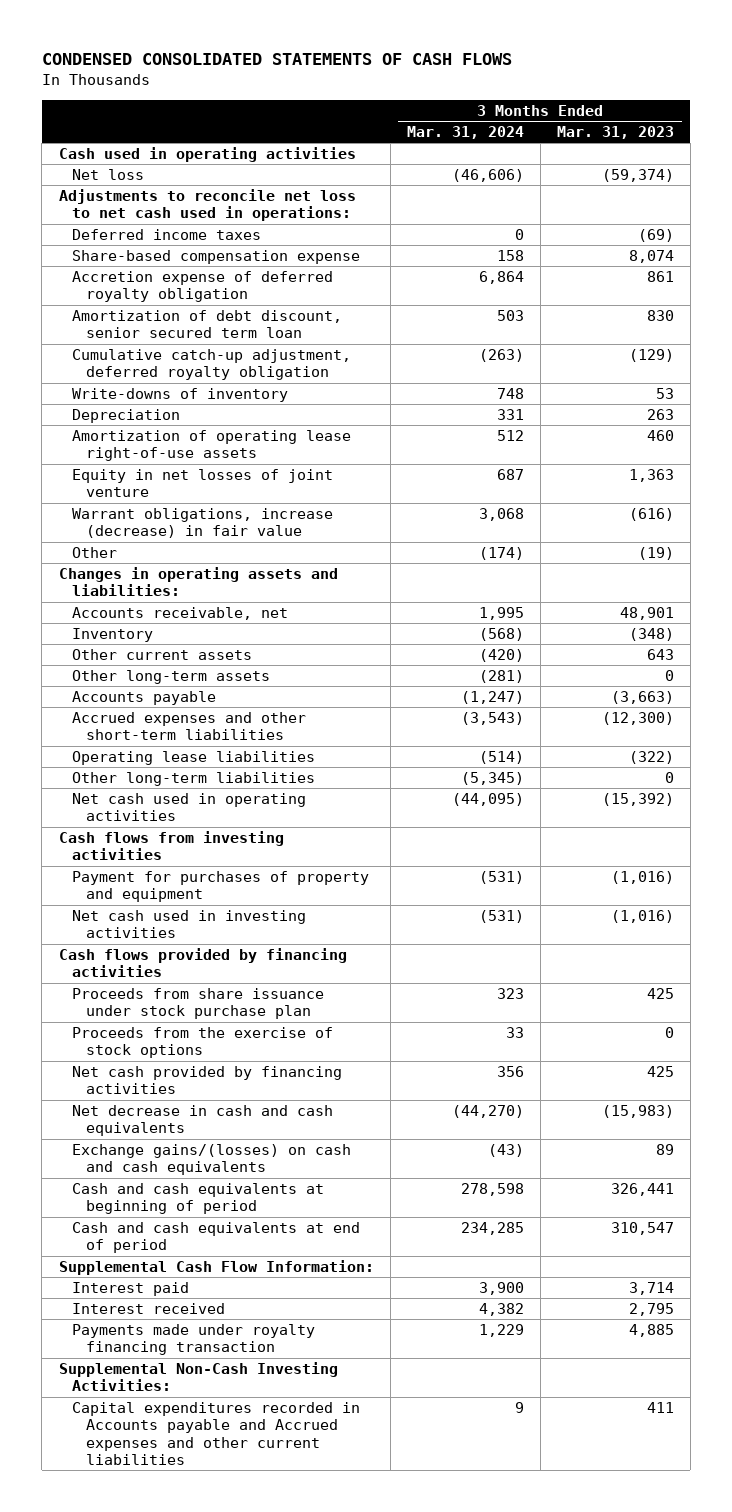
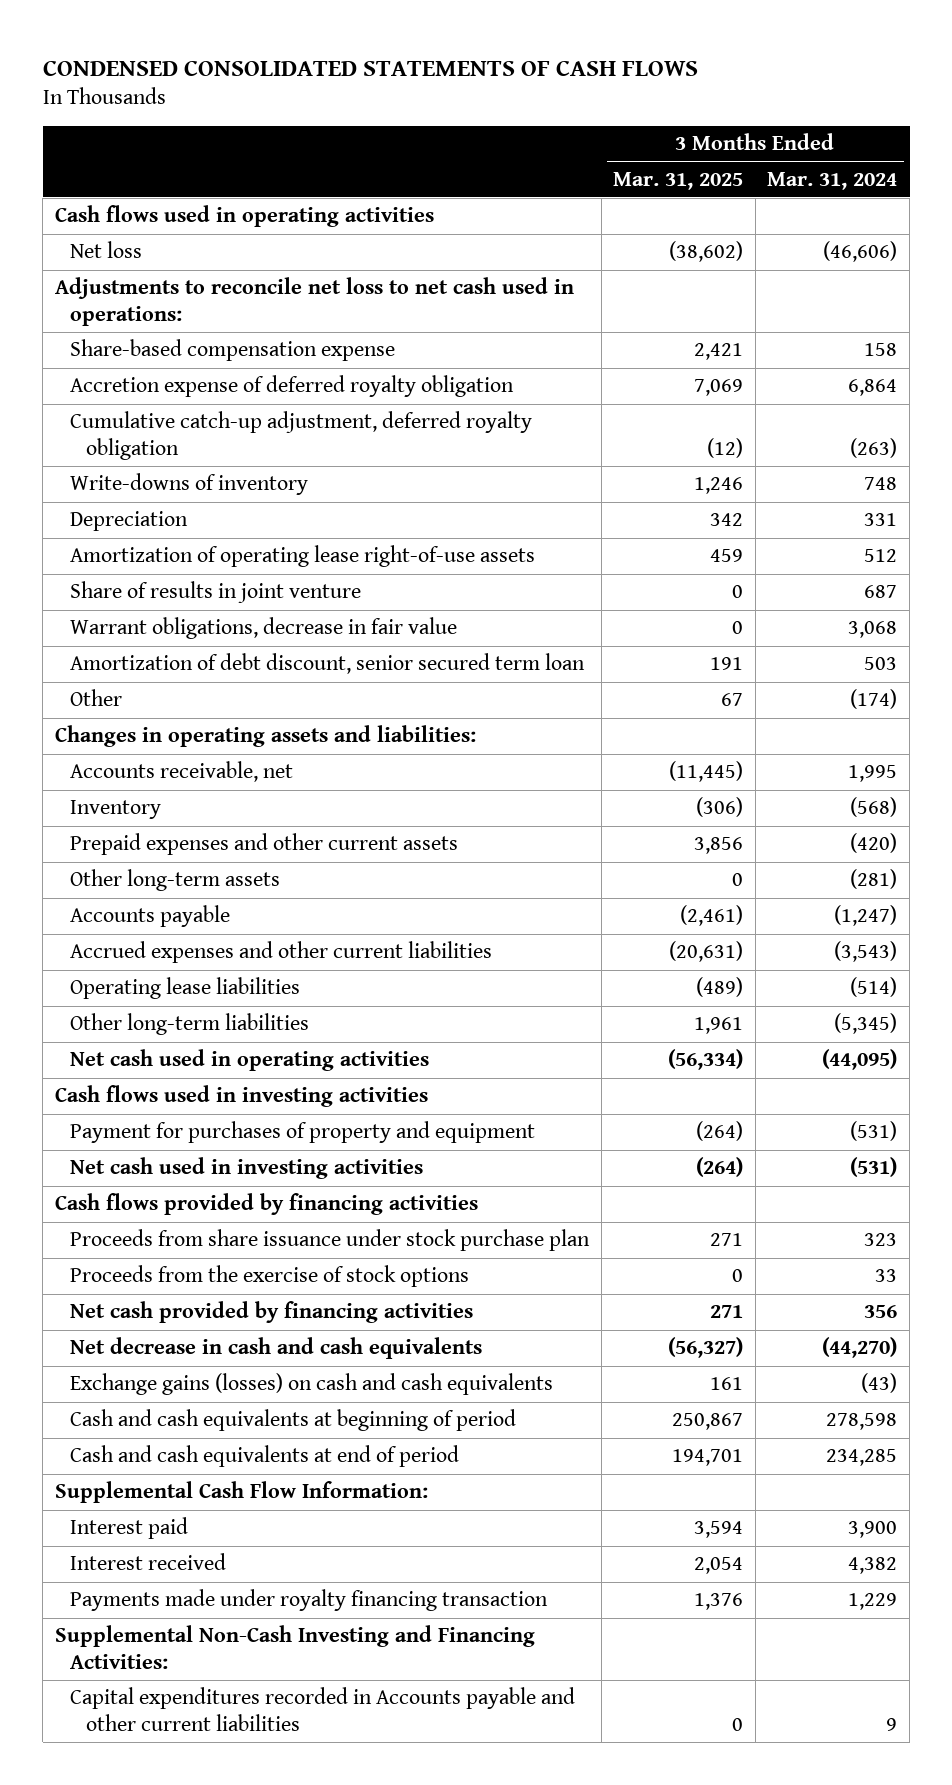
[556,126,674,140] Mar. 31, 2023 -> none
none -> [613,171,744,190] Mar. 31, 2025
[58,147,356,163] Cash used in operating activities -> [54,205,434,228] Cash flows used in operating activities
[72,229,262,241] Deferred income taxes -> none
[72,469,334,498] Equity in net losses of joint venture -> [70,581,362,604] Share of results in joint venture
[72,508,334,539] Warrant obligations, increase (decrease) in fair value -> [70,617,458,640] Warrant obligations, decrease in fair value
[72,310,343,339] Amortization of debt discount, senior secured term loan -> [70,653,586,675] Amortization of debt discount, senior secured term loan
[72,649,253,661] Other current assets -> [70,833,459,856] Prepaid expenses and other current assets
[72,712,307,741] Accrued expenses and other short-term liabilities -> [70,941,493,964] Accrued expenses and other current liabilities
[58,831,284,861] Cash flows from investing activities -> [54,1085,428,1108] Cash flows used in investing activities
[72,1144,352,1176] Exchange gains/(losses) on cash and cash equivalents -> [70,1373,554,1396] Exchange gains (losses) on cash and cash equivalents
[58,1362,338,1392] Supplemental Non-Cash Investing Activities: -> [54,1625,535,1669] Supplemental Non-Cash Investing and Financing Activities:
[72,1402,361,1466] Capital expenditures recorded in Accounts payable and Accrued expenses and other current liabilities -> [70,1687,576,1731] Capital expenditures recorded in Accounts payable and other current liabilities

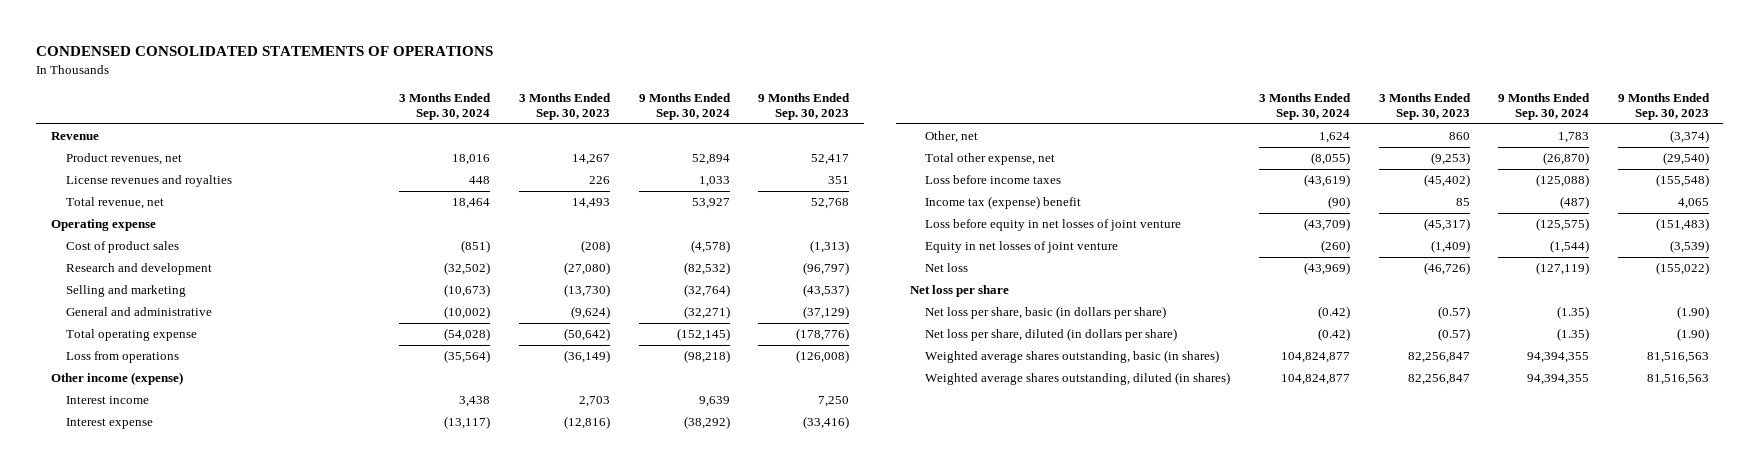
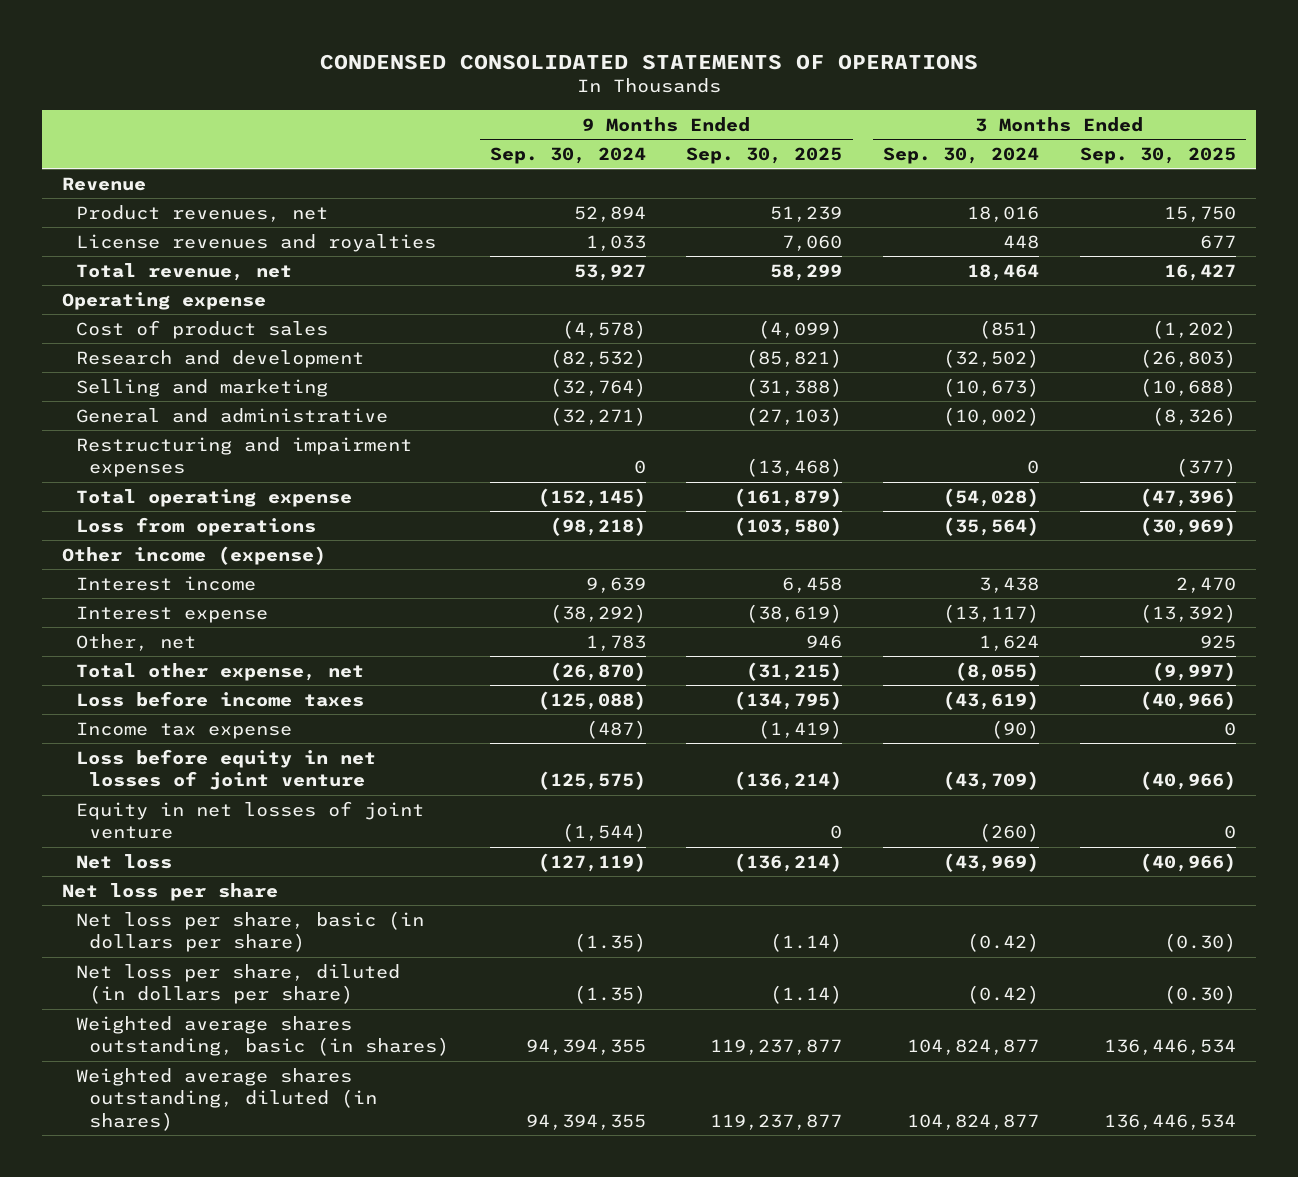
[519,92,612,121] 3 Months Ended Sep. 30, 2023 -> none
[758,92,851,121] 9 Months Ended Sep. 30, 2023 -> none
none -> [686,146,843,164] Sep. 30, 2025
none -> [1079,146,1236,164] Sep. 30, 2025
none -> [75,436,412,478] Restructuring and impairment expenses
[925,195,1082,209] Income tax (expense) benefit -> [75,721,292,739] Income tax expense

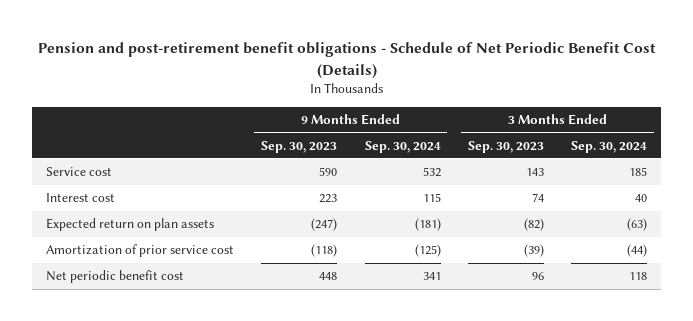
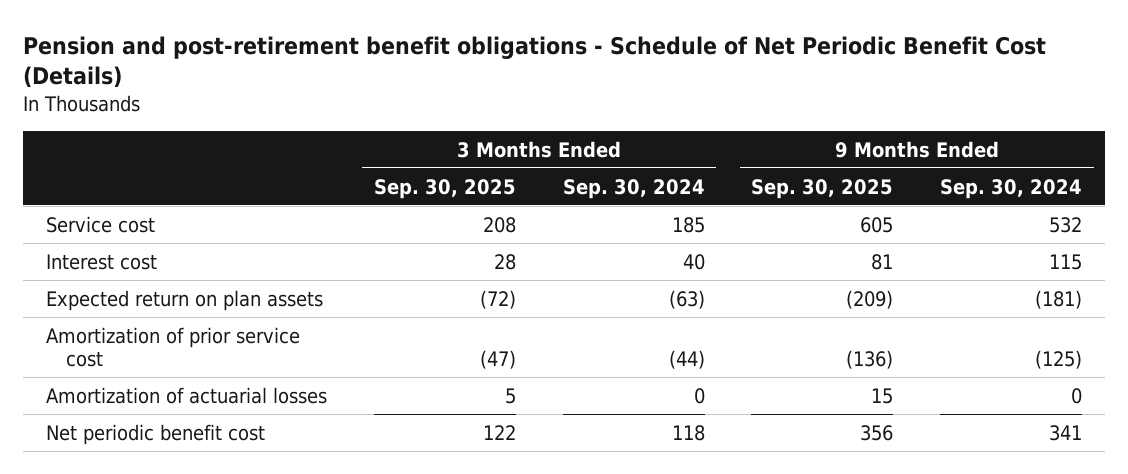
[261,140,338,153] Sep. 30, 2023 -> none
[467,140,544,153] Sep. 30, 2023 -> none
none -> [374,178,517,199] Sep. 30, 2025
none -> [751,178,894,199] Sep. 30, 2025
none -> [46,386,328,404] Amortization of actuarial losses

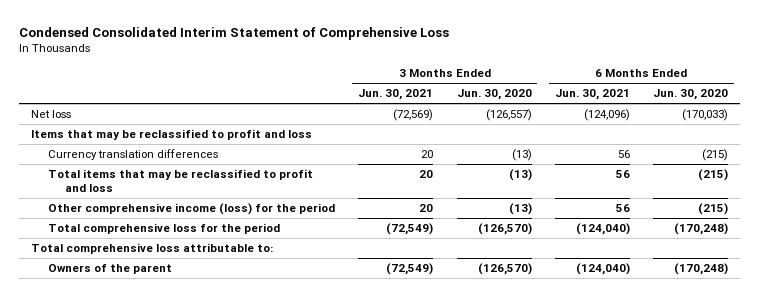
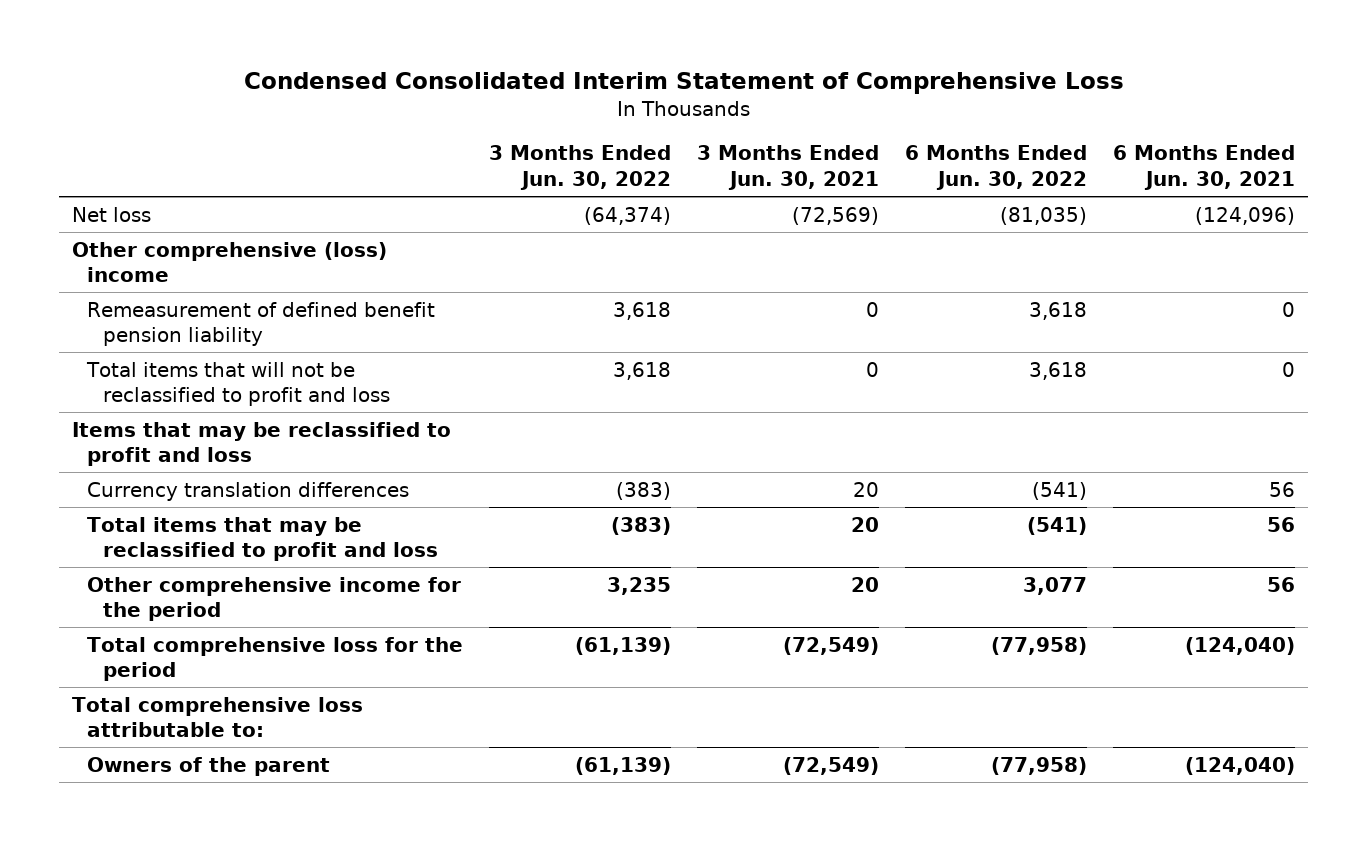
[456,89,532,101] Jun. 30, 2020 -> none
[653,89,729,101] Jun. 30, 2020 -> none
none -> [489,145,672,191] 3 Months Ended Jun. 30, 2022
none -> [905,145,1088,191] 6 Months Ended Jun. 30, 2022
none -> [71,241,387,283] Other comprehensive (loss) income
none -> [87,301,436,347] Remeasurement of defined benefit pension liability
none -> [86,361,391,407] Total items that will not be reclassified to profit and loss
[47,203,335,216] Other comprehensive income (loss) for the period -> [87,576,462,622] Other comprehensive income for the period

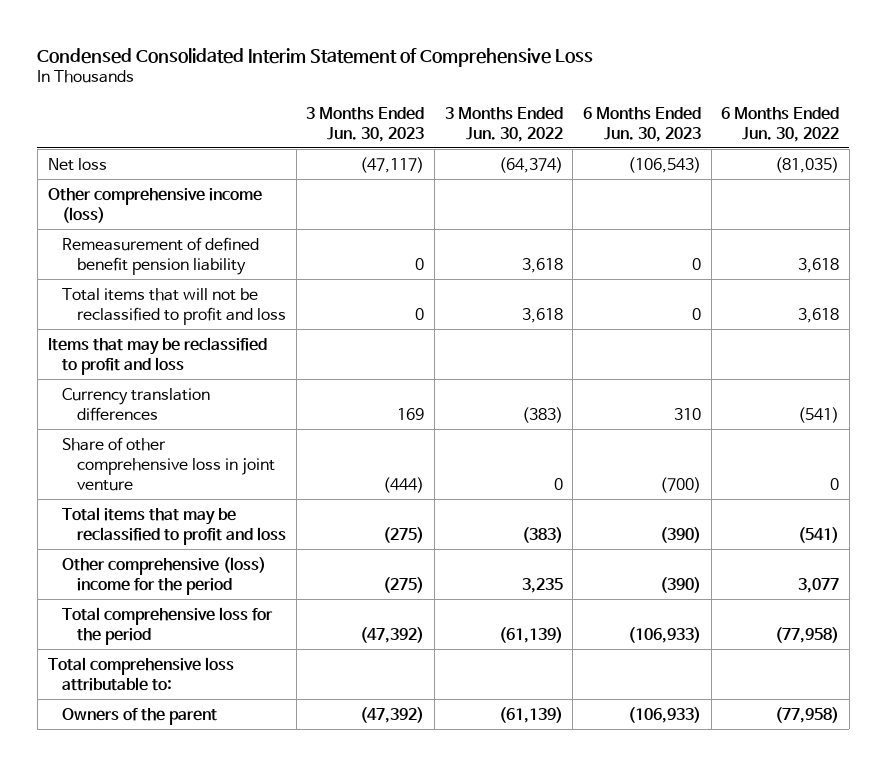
[697,145,880,191] 3 Months Ended Jun. 30, 2021 -> none
[1113,145,1296,191] 6 Months Ended Jun. 30, 2021 -> none
none -> [306,106,425,142] 3 Months Ended Jun. 30, 2023
none -> [582,106,701,142] 6 Months Ended Jun. 30, 2023
[71,241,387,283] Other comprehensive (loss) income -> [47,187,262,223] Other comprehensive income (loss)
none -> [62,436,276,491] Share of other comprehensive loss in joint venture
[87,576,462,622] Other comprehensive income for the period -> [62,556,267,595] Other comprehensive (loss) income for the period

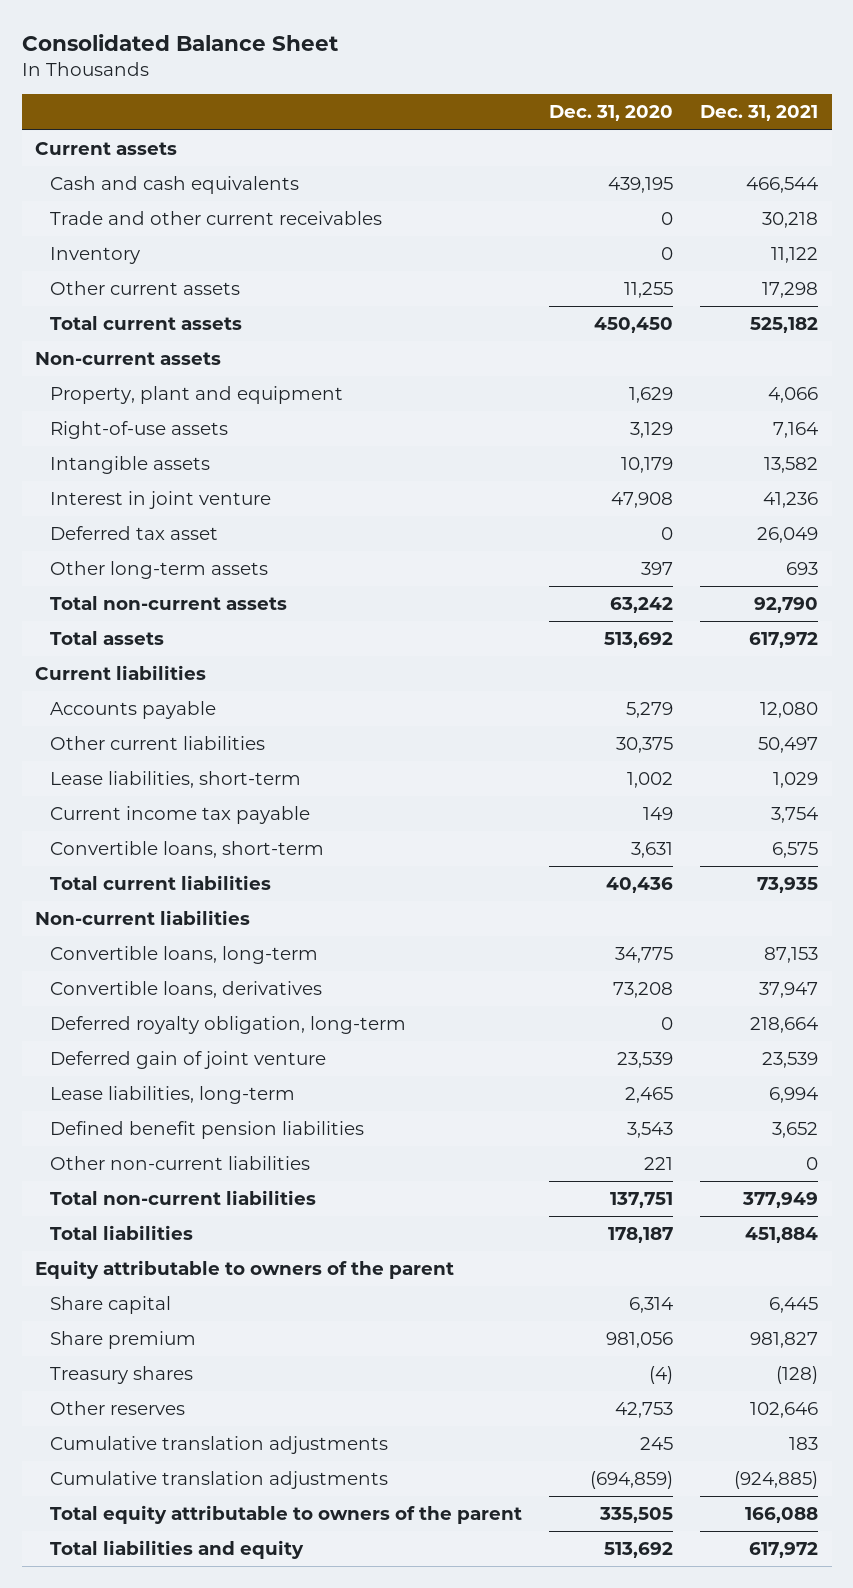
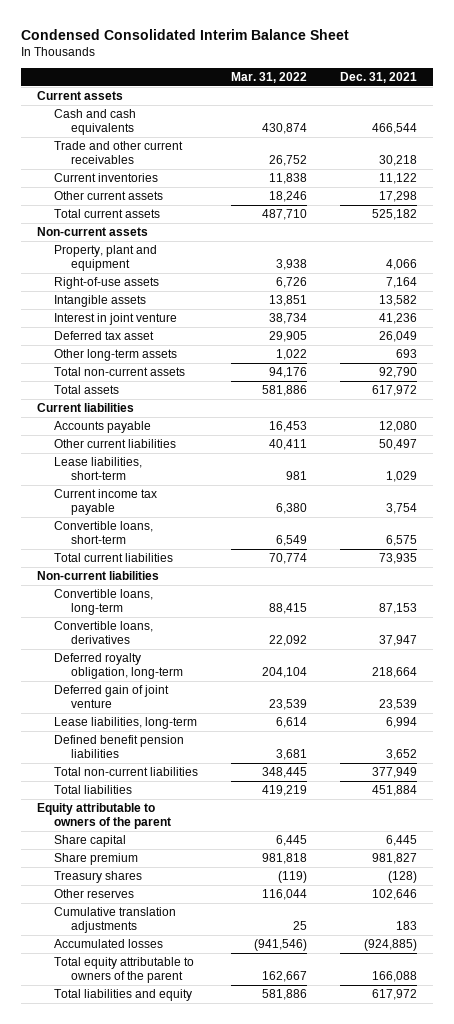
[21,33,338,51] Consolidated Balance Sheet -> [21,28,350,40] Condensed Consolidated Interim Balance Sheet
[549,105,674,122] Dec. 31, 2020 -> none
none -> [230,72,307,84] Mar. 31, 2022
[50,247,141,265] Inventory -> [54,172,159,182] Current inventories
[50,1156,311,1171] Other non-current liabilities -> none
[50,1471,389,1490] Cumulative translation adjustments -> [54,938,164,948] Accumulated losses

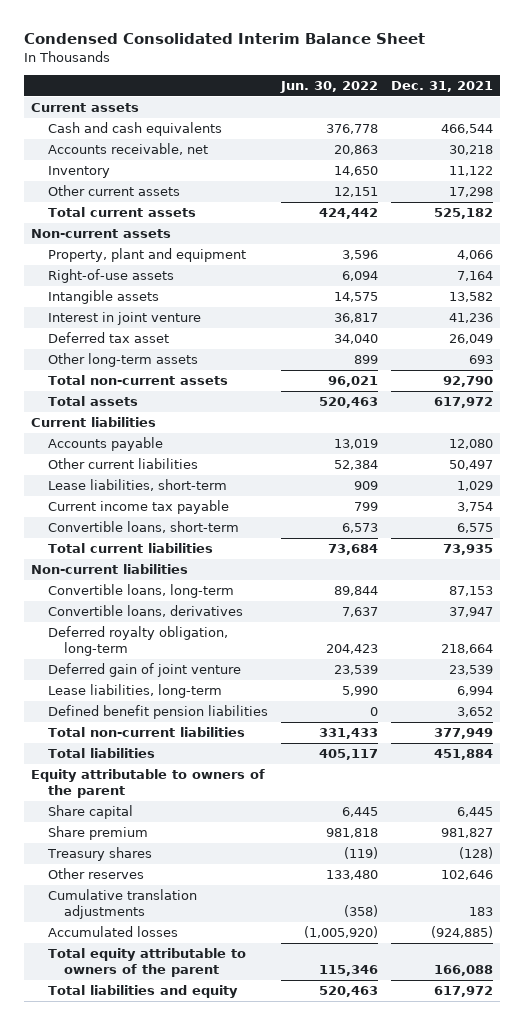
[230,72,307,84] Mar. 31, 2022 -> none
none -> [279,80,378,93] Jun. 30, 2022
[54,140,184,165] Trade and other current receivables -> [47,143,208,156] Accounts receivable, net
[54,172,159,182] Current inventories -> [47,166,110,179] Inventory

